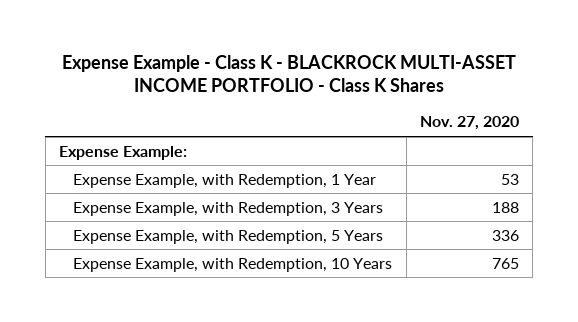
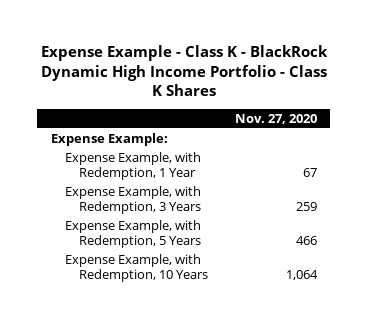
[61,54,516,93] Expense Example - Class K - BLACKROCK MULTI-ASSET INCOME PORTFOLIO - Class K Shares -> [40,45,328,97] Expense Example - Class K - BlackRock Dynamic High Income Portfolio - Class K Shares
[500,173,519,185] 53 -> [302,168,317,178] 67
[491,201,519,213] 188 -> [295,202,317,212] 259
[491,229,519,241] 336 -> [295,236,317,246] 466
[491,257,519,269] 765 -> [285,270,318,281] 1,064

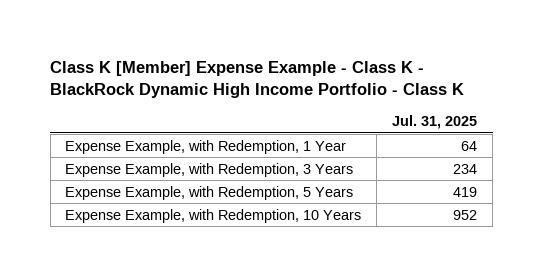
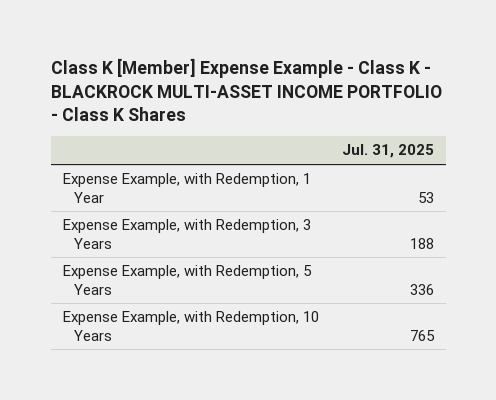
[50,60,465,98] Class K [Member] Expense Example - Class K - BlackRock Dynamic High Income Portfolio - Class K -> [50,58,442,122] Class K [Member] Expense Example - Class K - BLACKROCK MULTI-ASSET INCOME PORTFOLIO - Class K Shares
[461,140,478,151] 64 -> [417,191,434,203] 53
[453,163,478,174] 234 -> [409,237,434,249] 188
[453,186,478,197] 419 -> [409,283,434,295] 336
[453,209,478,220] 952 -> [409,329,435,341] 765

